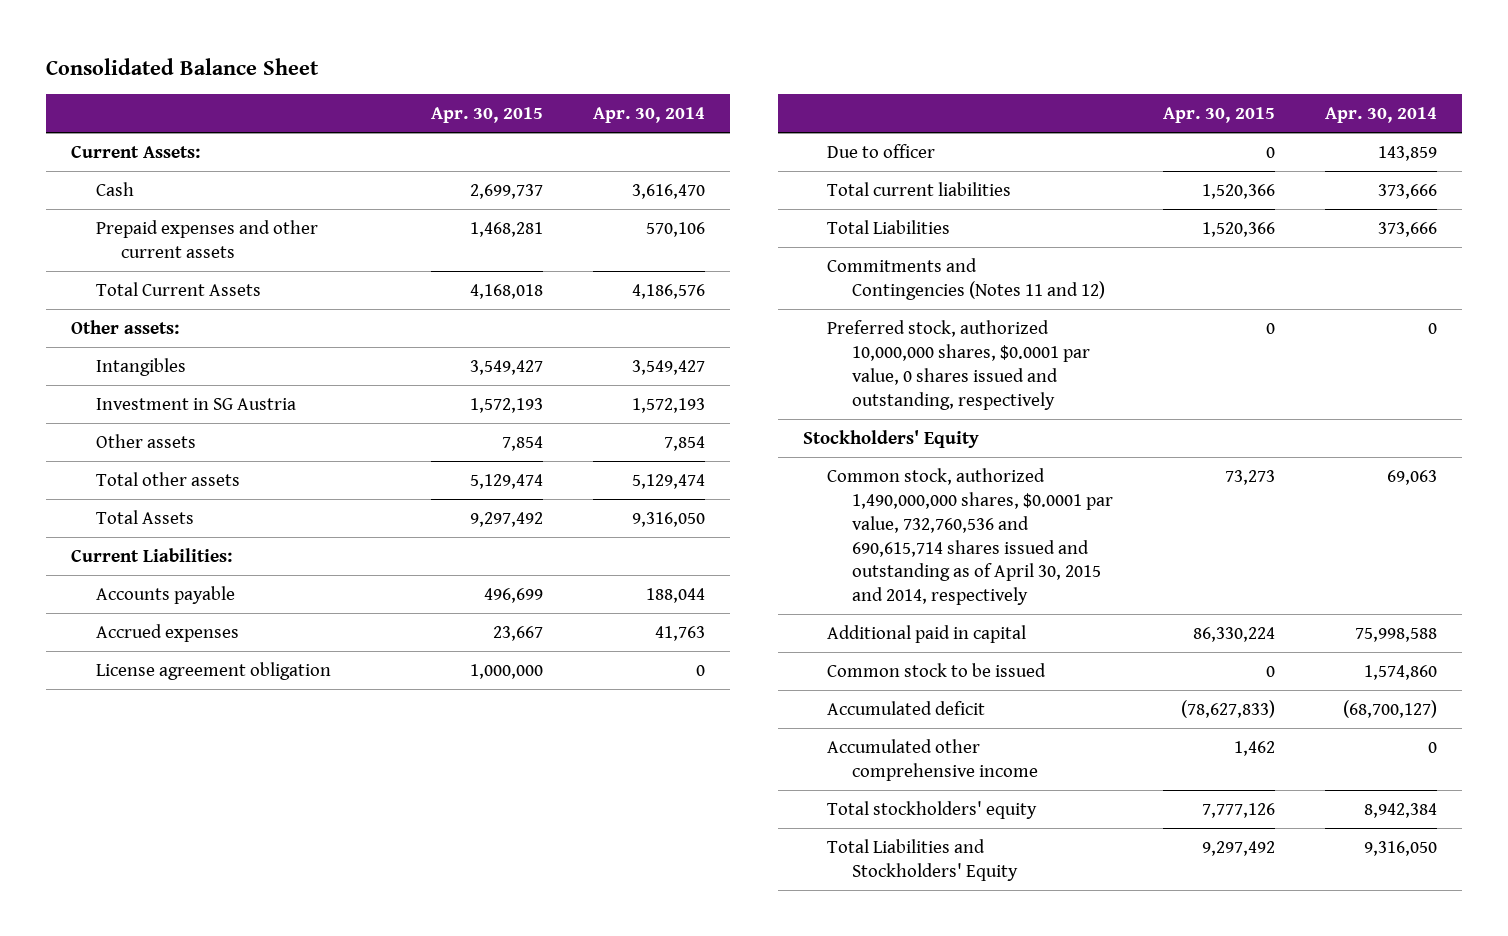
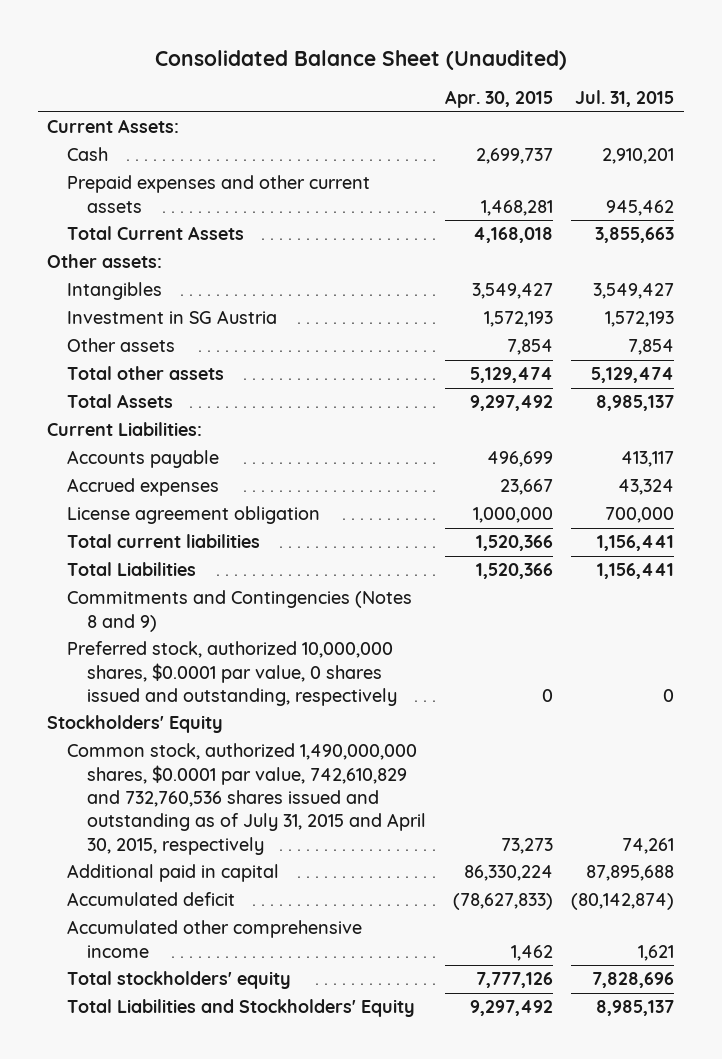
[45,58,319,76] Consolidated Balance Sheet -> [154,50,567,71] Consolidated Balance Sheet (Unaudited)
[593,107,706,124] Apr. 30, 2014 -> none
none -> [575,90,675,108] Jul. 31, 2015
[827,143,936,158] Due to officer -> none
[827,257,1106,300] Commitments and Contingencies (Notes 11 and 12) -> [67,590,413,632] Commitments and Contingencies (Notes 8 and 9)
[827,467,1114,606] Common stock, authorized 1,490,000,000 shares, $0.0001 par value, 732,760,536 and 690,615,714 shares issued and outstanding as of April 30, 2015 and 2014, respectively -> [67,743,427,855] Common stock, authorized 1,490,000,000 shares, $0.0001 par value, 742,610,829 and 732,760,536 shares issued and outstanding as of July 31, 2015 and April 30, 2015, respectively
[827,662,1047,677] Common stock to be issued -> none

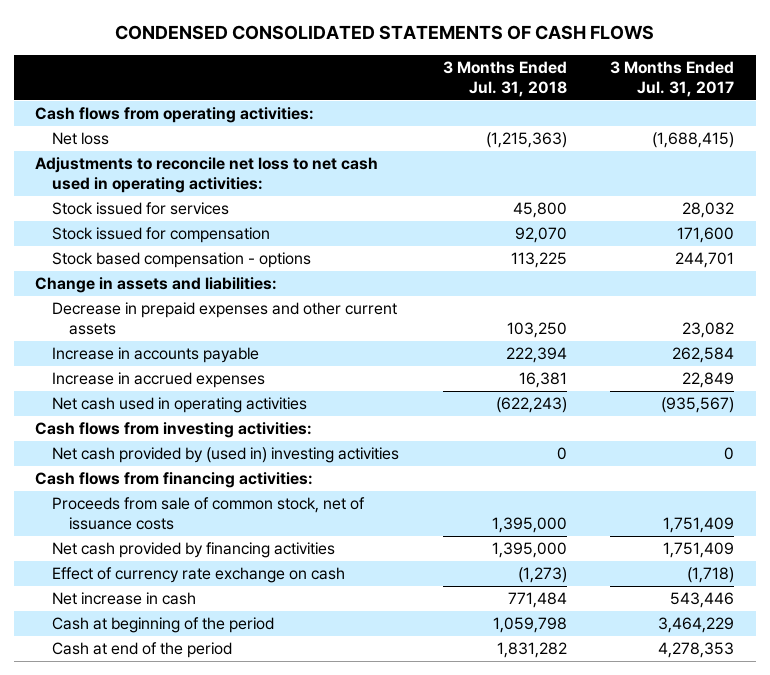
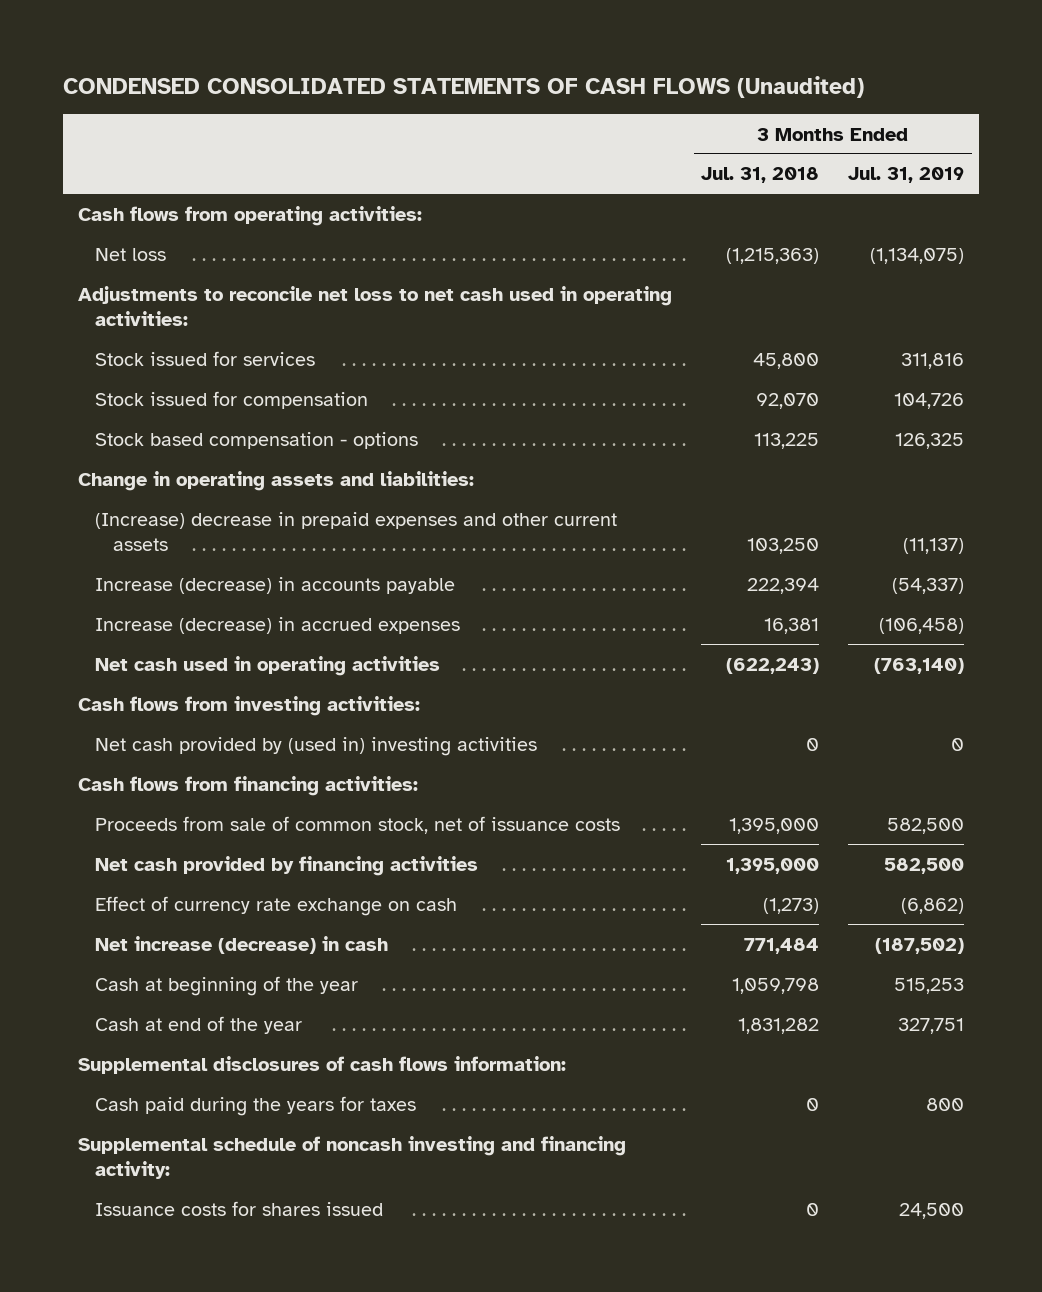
[114,24,654,40] CONDENSED CONSOLIDATED STATEMENTS OF CASH FLOWS -> [63,76,865,99] CONDENSED CONSOLIDATED STATEMENTS OF CASH FLOWS (Unaudited)
[610,61,735,98] 3 Months Ended Jul. 31, 2017 -> none
none -> [848,167,965,184] Jul. 31, 2019
[35,277,278,294] Change in assets and liabilities: -> [77,470,474,491] Change in operating assets and liabilities:
[52,302,398,336] Decrease in prepaid expenses and other current assets -> [95,511,618,551] (Increase) decrease in prepaid expenses and other current assets
[52,347,260,364] Increase in accounts payable -> [95,576,456,594] Increase (decrease) in accounts payable
[52,372,266,389] Increase in accrued expenses -> [95,616,461,634] Increase (decrease) in accrued expenses
[52,592,197,606] Net increase in cash -> [95,935,389,954] Net increase (decrease) in cash
[52,617,275,634] Cash at beginning of the period -> [95,975,359,996] Cash at beginning of the year
[52,642,233,659] Cash at end of the period -> [95,1015,303,1034] Cash at end of the year
none -> [77,1055,566,1074] Supplemental disclosures of cash flows information:
none -> [95,1095,417,1116] Cash paid during the years for taxes
none -> [77,1135,626,1179] Supplemental schedule of noncash investing and financing activity:
none -> [95,1200,384,1216] Issuance costs for shares issued

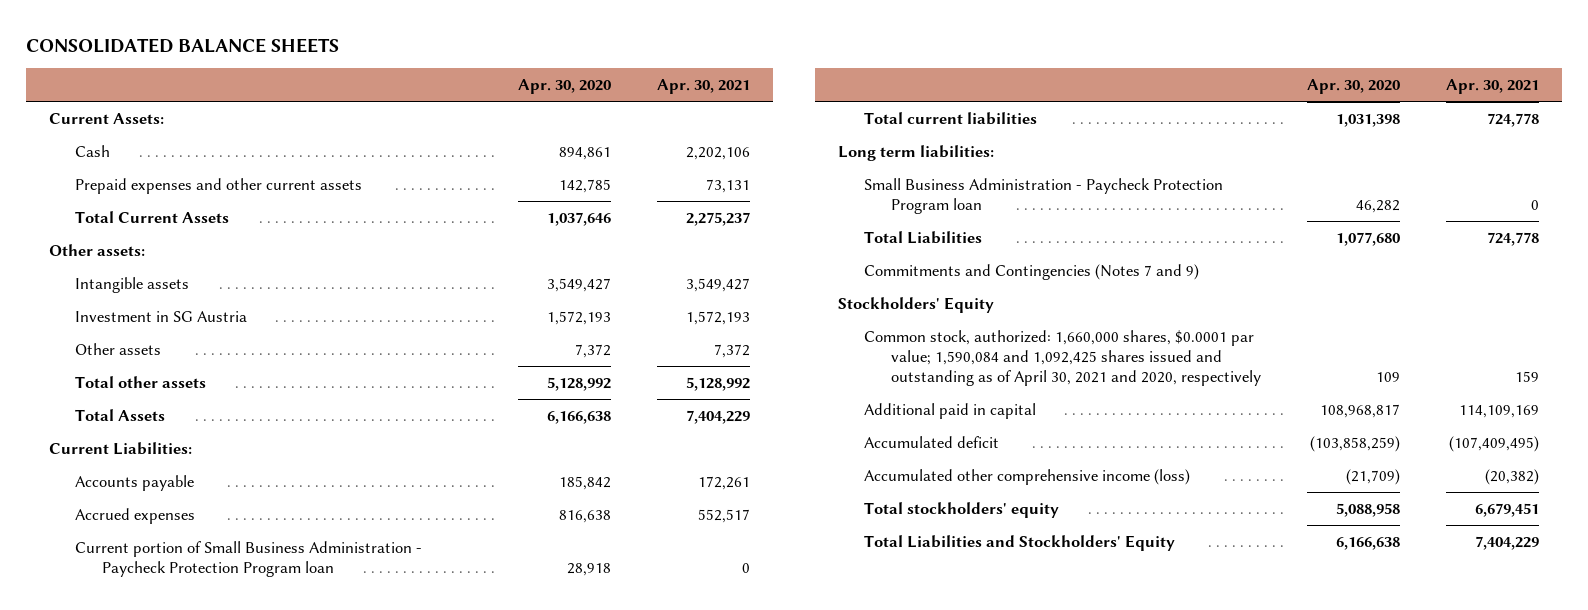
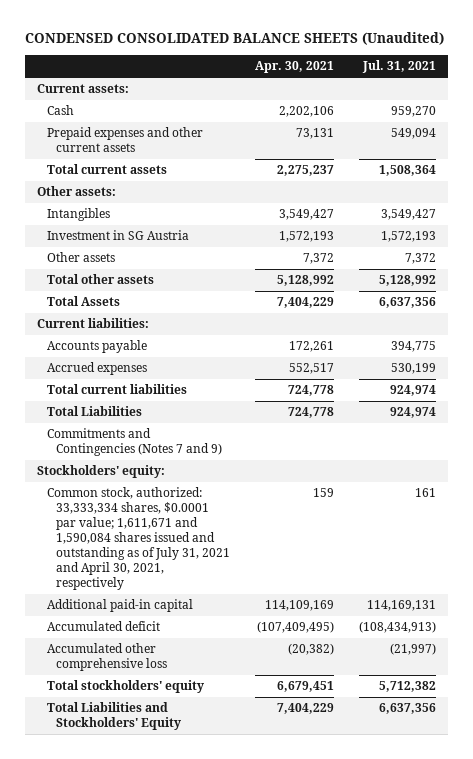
[25,37,339,53] CONSOLIDATED BALANCE SHEETS -> [24,32,444,46] CONDENSED CONSOLIDATED BALANCE SHEETS (Unaudited)
[517,79,611,95] Apr. 30, 2020 -> none
none -> [361,60,436,74] Jul. 31, 2021
[48,112,164,124] Current Assets: -> [37,84,130,94] Current assets:
[75,210,230,223] Total Current Assets -> [46,164,167,175] Total current assets
[75,276,190,293] Intangible assets -> [46,208,110,222] Intangibles
[48,441,192,455] Current Liabilities: -> [37,318,150,329] Current liabilities:
[75,540,423,578] Current portion of Small Business Administration - Paycheck Protection Program loan -> none
[837,144,994,161] Long term liabilities: -> none
[864,177,1224,215] Small Business Administration - Paycheck Protection Program loan -> none
[837,296,994,313] Stockholders' Equity -> [37,465,166,479] Stockholders' equity:
[864,329,1261,387] Common stock, authorized: 1,660,000 shares, $0.0001 par value; 1,590,084 and 1,092,425 shares issued and outstanding as of April 30, 2021 and 2020, respectively -> [46,487,231,591] Common stock, authorized: 33,333,334 shares, $0.0001 par value; 1,611,671 and 1,590,084 shares issued and outstanding as of July 31, 2021 and April 30, 2021, respectively
[864,402,1037,419] Additional paid in capital -> [46,599,193,613] Additional paid-in capital
[864,468,1191,485] Accumulated other comprehensive income (loss) -> [46,643,168,672] Accumulated other comprehensive loss

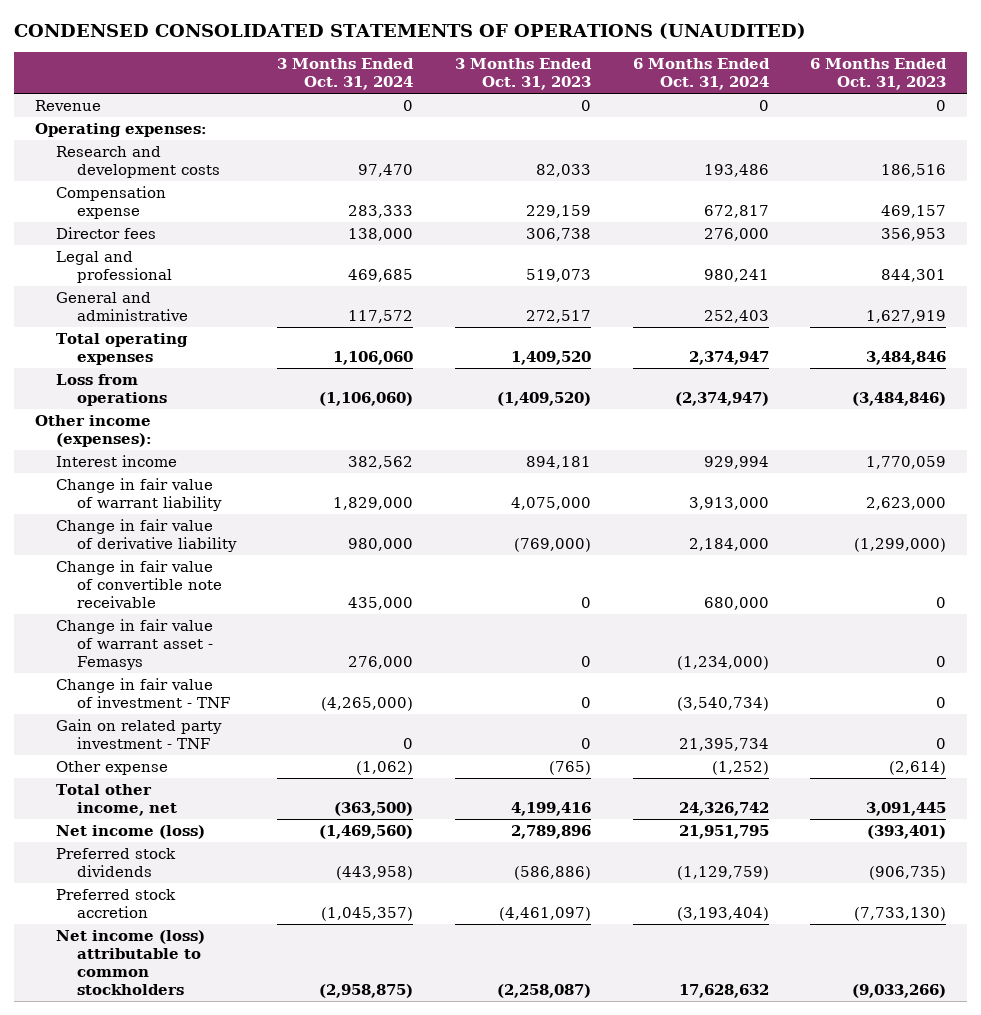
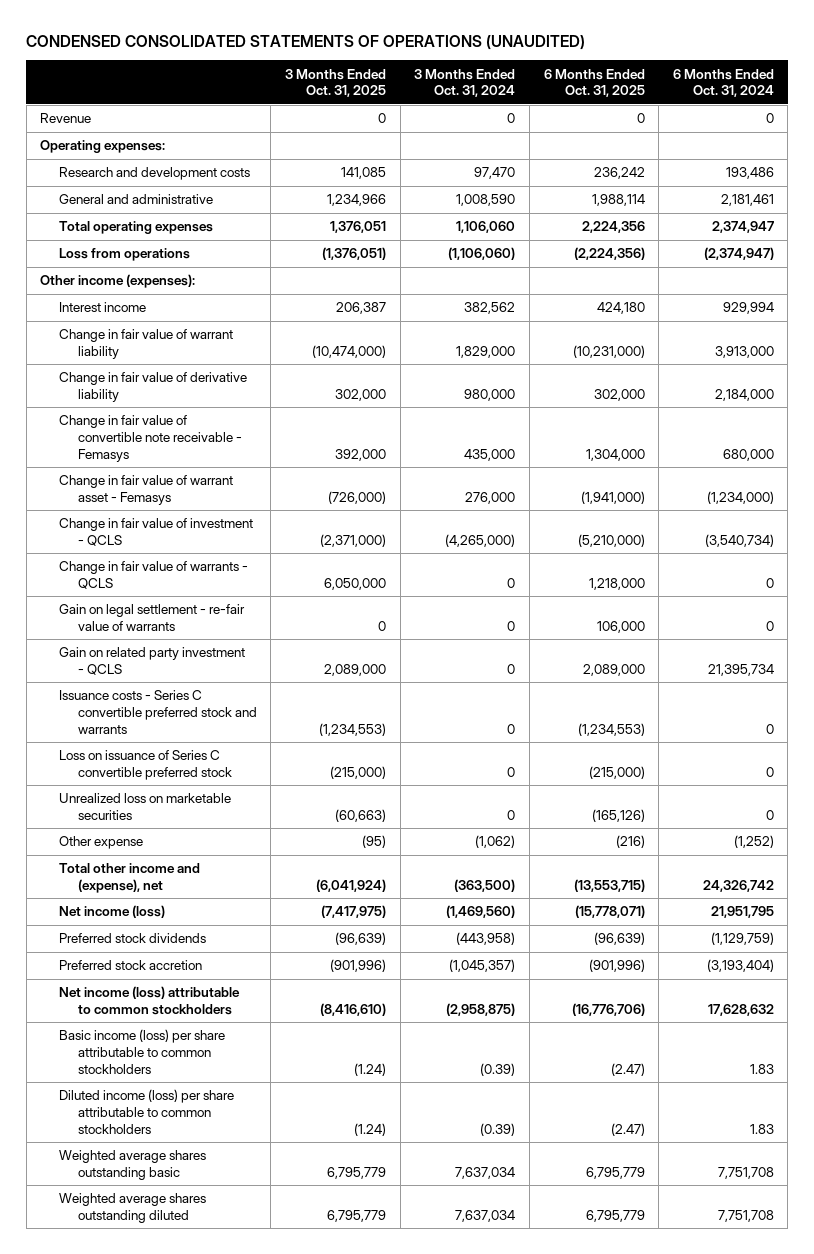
[454,58,592,91] 3 Months Ended Oct. 31, 2023 -> none
[810,58,948,91] 6 Months Ended Oct. 31, 2023 -> none
none -> [284,68,386,98] 3 Months Ended Oct. 31, 2025
none -> [543,68,645,98] 6 Months Ended Oct. 31, 2025
[55,185,166,220] Compensation expense -> none
[55,226,156,239] Director fees -> none
[55,250,172,284] Legal and professional -> none
[348,310,414,324] 117,572 -> [456,194,516,207] 1,008,590
[703,310,769,324] 252,403 -> [720,194,774,207] 2,181,461
[55,559,222,609] Change in fair value of convertible note receivable -> [59,415,242,462] Change in fair value of convertible note receivable - Femasys
[55,677,230,709] Change in fair value of investment - TNF -> [59,518,254,547] Change in fair value of investment - QCLS
none -> [59,561,249,590] Change in fair value of warrants - QCLS
none -> [59,604,246,632] Gain on legal settlement - re-fair value of warrants
[55,718,222,750] Gain on related party investment - TNF -> [59,647,246,676] Gain on related party investment - QCLS
none -> [59,690,257,734] Issuance costs - Series C convertible preferred stock and warrants
none -> [59,750,232,781] Loss on issuance of Series C convertible preferred stock
none -> [59,793,232,821] Unrealized loss on marketable securities
[55,783,177,817] Total other income, net -> [59,863,201,894] Total other income and (expense), net
none -> [59,1029,226,1074] Basic income (loss) per share attributable to common stockholders
none -> [59,1089,235,1134] Diluted income (loss) per share attributable to common stockholders
none -> [59,1150,207,1181] Weighted average shares outstanding basic
none -> [59,1193,207,1224] Weighted average shares outstanding diluted

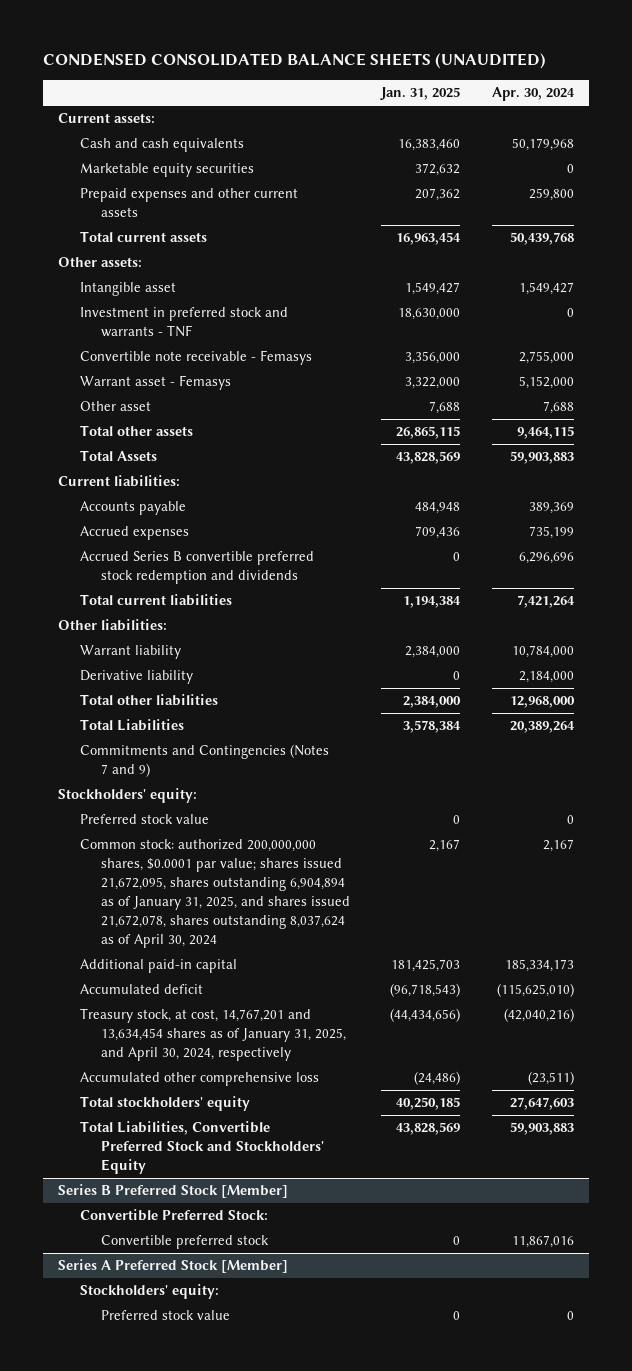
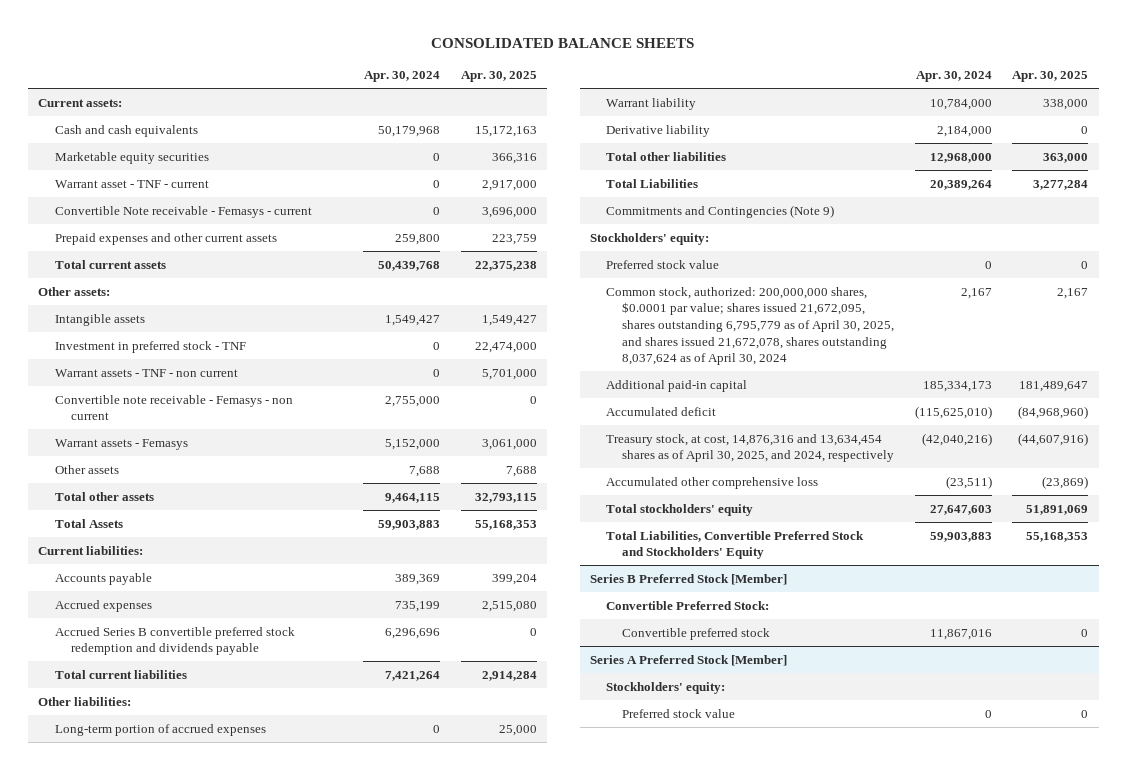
[42,53,546,70] CONDENSED CONSOLIDATED BALANCE SHEETS (UNAUDITED) -> [431,38,695,49] CONSOLIDATED BALANCE SHEETS
[380,87,461,101] Jan. 31, 2025 -> none
none -> [460,71,537,83] Apr. 30, 2025
none -> [54,179,209,188] Warrant asset - TNF - current
none -> [54,205,312,218] Convertible Note receivable - Femasys - current
[79,282,176,297] Intangible asset -> [54,313,145,326] Intangible assets
[79,307,288,338] Investment in preferred stock and warrants - TNF -> [54,340,246,353] Investment in preferred stock - TNF
none -> [54,368,238,377] Warrant assets - TNF - non current
[79,350,312,366] Convertible note receivable - Femasys -> [54,394,293,421] Convertible note receivable - Femasys - non current
[79,375,231,391] Warrant asset - Femasys -> [54,438,188,450] Warrant assets - Femasys
[79,401,151,412] Other asset -> [54,464,119,474] Other assets
[79,551,314,585] Accrued Series B convertible preferred stock redemption and dividends -> [54,626,295,656] Accrued Series B convertible preferred stock redemption and dividends payable
none -> [54,723,266,736] Long-term portion of accrued expenses
[79,744,329,778] Commitments and Contingencies (Notes 7 and 9) -> [606,204,835,218] Commitments and Contingencies (Note 9)
[79,839,350,948] Common stock: authorized 200,000,000 shares, $0.0001 par value; shares issued 21,672,095, shares outstanding 6,904,894 as of January 31, 2025, and shares issued 21,672,078, shares outstanding 8,037,624 as of April 30, 2024 -> [606,286,895,366] Common stock, authorized: 200,000,000 shares, $0.0001 par value; shares issued 21,672,095, shares outstanding 6,795,779 as of April 30, 2025, and shares issued 21,672,078, shares outstanding 8,037,624 as of April 30, 2024
[79,1008,346,1062] Treasury stock, at cost, 14,767,201 and 13,634,454 shares as of January 31, 2025, and April 30, 2024, respectively -> [606,433,895,463] Treasury stock, at cost, 14,876,316 and 13,634,454 shares as of April 30, 2025, and 2024, respectively

